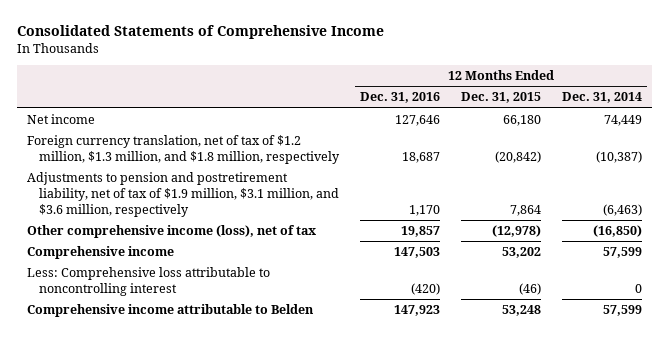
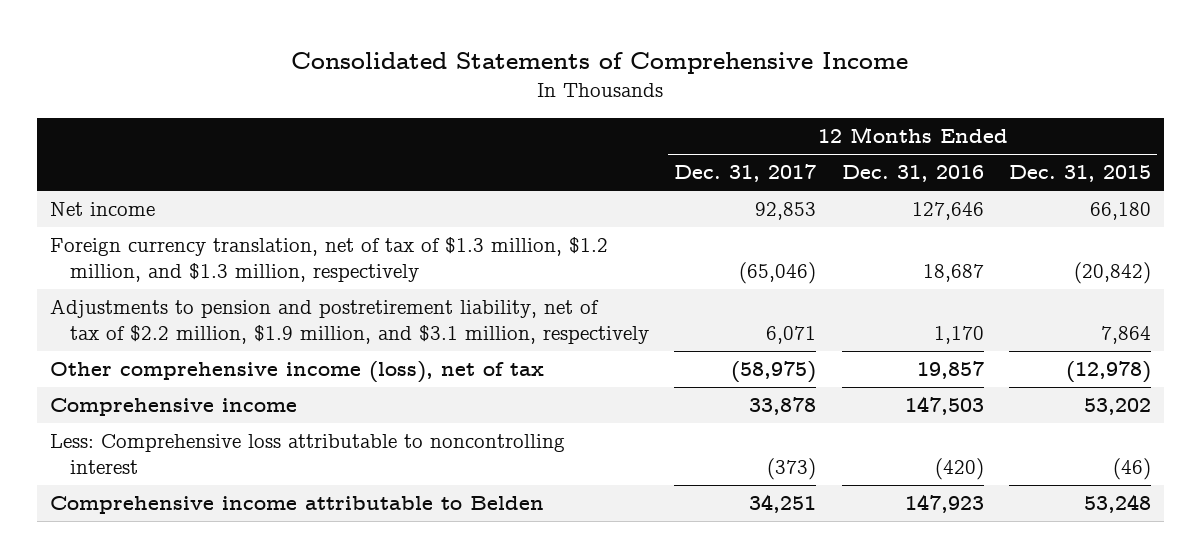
[561,92,642,104] Dec. 31, 2014 -> none
none -> [674,164,817,183] Dec. 31, 2017
[27,135,341,164] Foreign currency translation, net of tax of $1.2 million, $1.3 million, and $1.8 million, respectively -> [49,237,608,283] Foreign currency translation, net of tax of $1.3 million, $1.2 million, and $1.3 million, respectively
[27,172,340,217] Adjustments to pension and postretirement liability, net of tax of $1.9 million, $3.1 million, and $3.6 million, respectively -> [49,299,650,345] Adjustments to pension and postretirement liability, net of tax of $2.2 million, $1.9 million, and $3.1 million, respectively

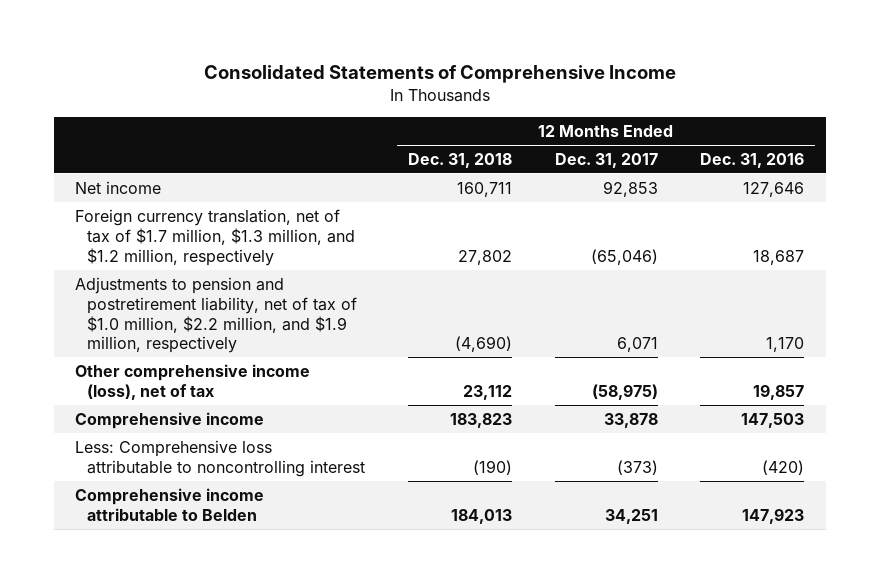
[1009,165,1152,183] Dec. 31, 2015 -> none
none -> [407,152,512,168] Dec. 31, 2018
[49,237,608,283] Foreign currency translation, net of tax of $1.3 million, $1.2 million, and $1.3 million, respectively -> [75,208,355,266] Foreign currency translation, net of tax of $1.7 million, $1.3 million, and $1.2 million, respectively
[49,299,650,345] Adjustments to pension and postretirement liability, net of tax of $2.2 million, $1.9 million, and $3.1 million, respectively -> [75,276,357,354] Adjustments to pension and postretirement liability, net of tax of $1.0 million, $2.2 million, and $1.9 million, respectively

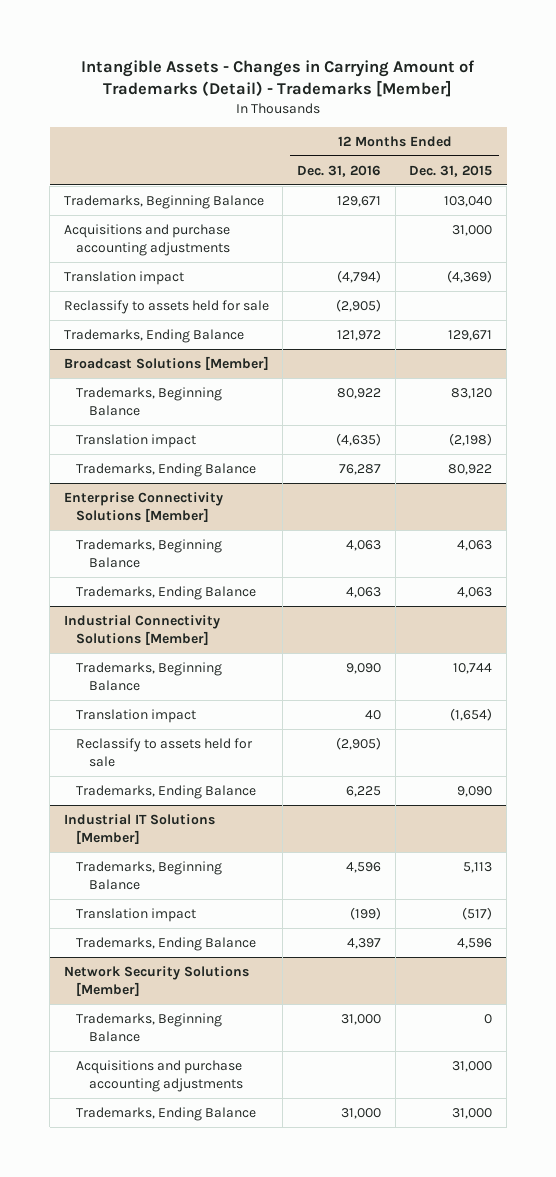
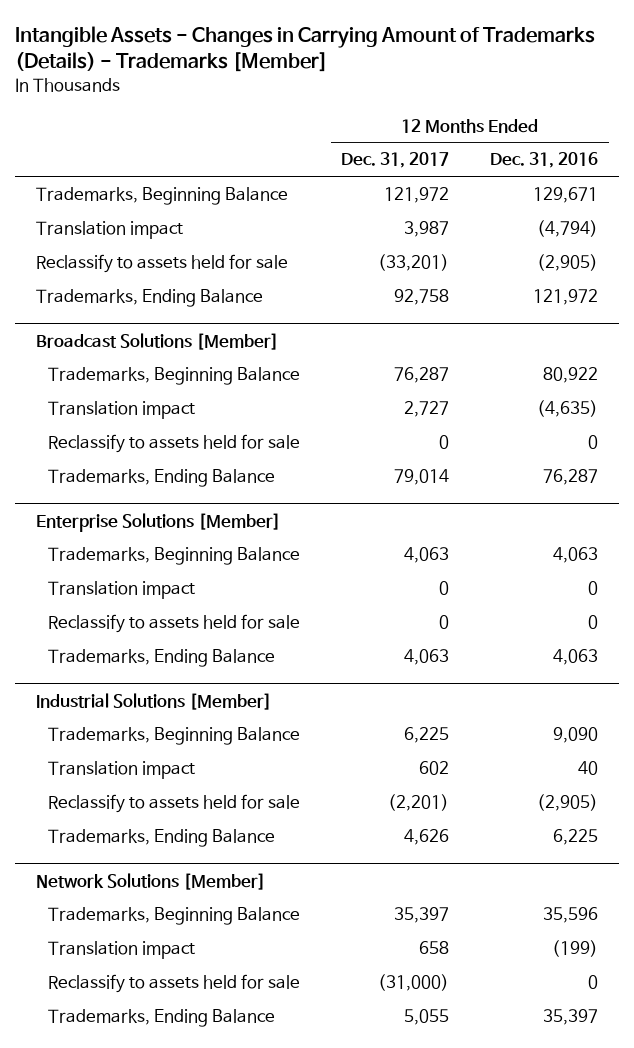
[81,59,476,97] Intangible Assets - Changes in Carrying Amount of Trademarks (Detail) - Trademarks [Member] -> [15,25,596,73] Intangible Assets - Changes in Carrying Amount of Trademarks (Details) - Trademarks [Member]
[409,164,493,177] Dec. 31, 2015 -> none
none -> [341,152,450,169] Dec. 31, 2017
[63,223,231,256] Acquisitions and purchase accounting adjustments -> none
none -> [48,434,301,454] Reclassify to assets held for sale
[63,491,223,522] Enterprise Connectivity Solutions [Member] -> [35,512,281,532] Enterprise Solutions [Member]
none -> [48,581,196,600] Translation impact
none -> [48,614,301,634] Reclassify to assets held for sale
[63,614,220,645] Industrial Connectivity Solutions [Member] -> [35,692,272,710] Industrial Solutions [Member]
[63,813,215,844] Industrial IT Solutions [Member] -> [35,872,266,890] Network Solutions [Member]
[346,861,382,873] 4,596 -> [543,907,599,924] 35,596
[63,965,249,996] Network Security Solutions [Member] -> none
[76,1012,223,1042] Trademarks, Beginning Balance -> none
[76,1059,243,1092] Acquisitions and purchase accounting adjustments -> none
[76,1106,257,1121] Trademarks, Ending Balance -> none
none -> [48,974,301,994] Reclassify to assets held for sale
[347,937,382,949] 4,397 -> [543,1009,599,1026] 35,397

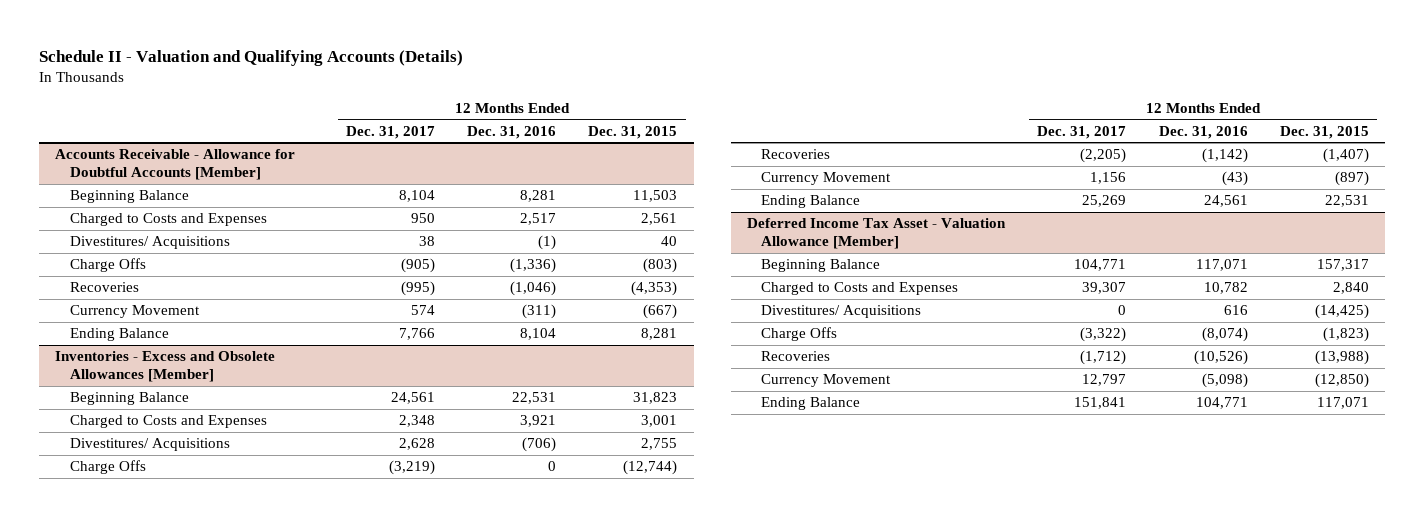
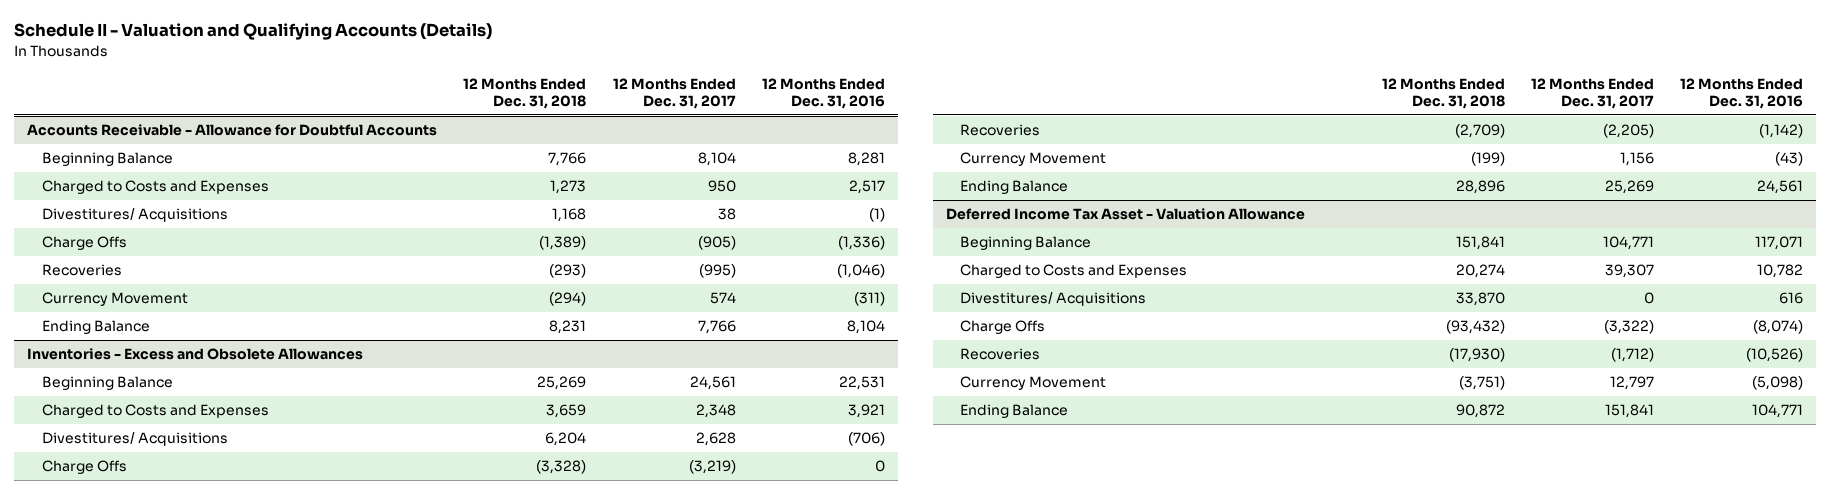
[588,125,678,139] Dec. 31, 2015 -> none
none -> [463,77,587,110] 12 Months Ended Dec. 31, 2018
[55,149,296,181] Accounts Receivable - Allowance for Doubtful Accounts [Member] -> [27,124,438,137] Accounts Receivable - Allowance for Doubtful Accounts
[55,351,276,383] Inventories - Excess and Obsolete Allowances [Member] -> [27,348,364,361] Inventories - Excess and Obsolete Allowances
[746,218,1006,250] Deferred Income Tax Asset - Valuation Allowance [Member] -> [946,208,1306,221] Deferred Income Tax Asset - Valuation Allowance

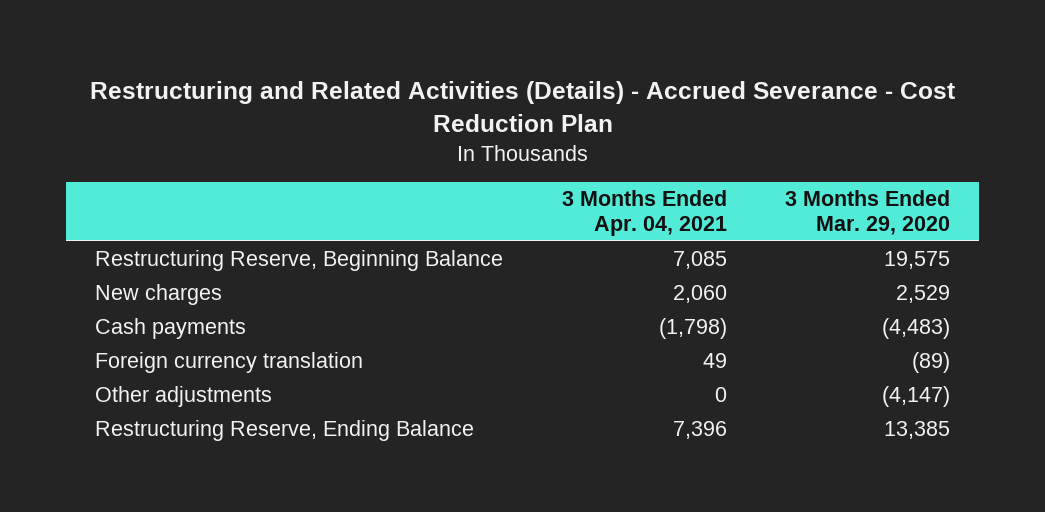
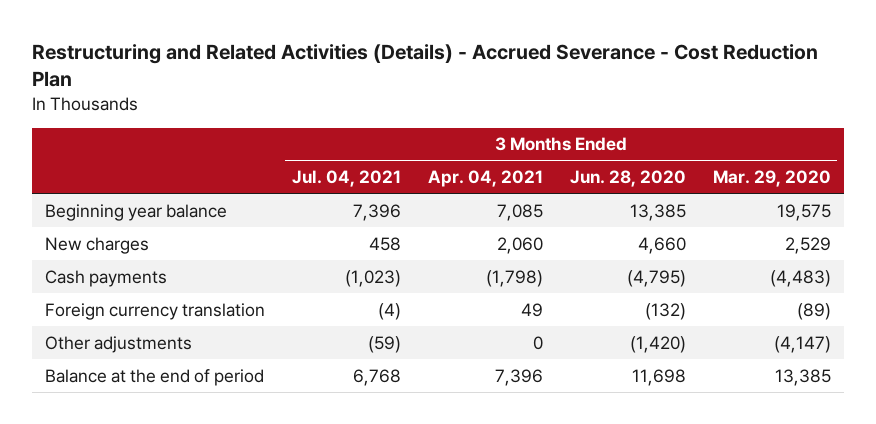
none -> [291,170,401,188] Jul. 04, 2021
none -> [569,170,686,188] Jun. 28, 2020
[95,250,504,272] Restructuring Reserve, Beginning Balance -> [45,203,228,221] Beginning year balance
[95,420,475,442] Restructuring Reserve, Ending Balance -> [45,368,265,386] Balance at the end of period

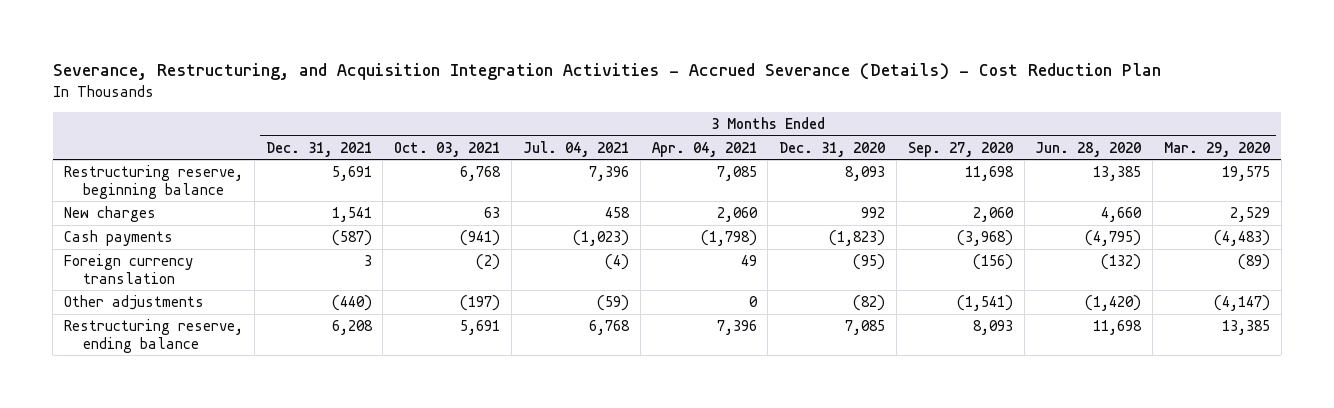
[31,43,818,88] Restructuring and Related Activities (Details) - Accrued Severance - Cost Reduction Plan -> [52,63,1161,81] Severance, Restructuring, and Acquisition Integration Activities - Accrued Severance (Details) - Cost Reduction Plan
none -> [265,141,372,157] Dec. 31, 2021
none -> [394,141,501,157] Oct. 03, 2021
none -> [779,141,886,157] Dec. 31, 2020
none -> [907,141,1013,157] Sep. 27, 2020
[45,203,228,221] Beginning year balance -> [64,165,244,199] Restructuring reserve, beginning balance
[45,368,265,386] Balance at the end of period -> [64,319,244,353] Restructuring reserve, ending balance

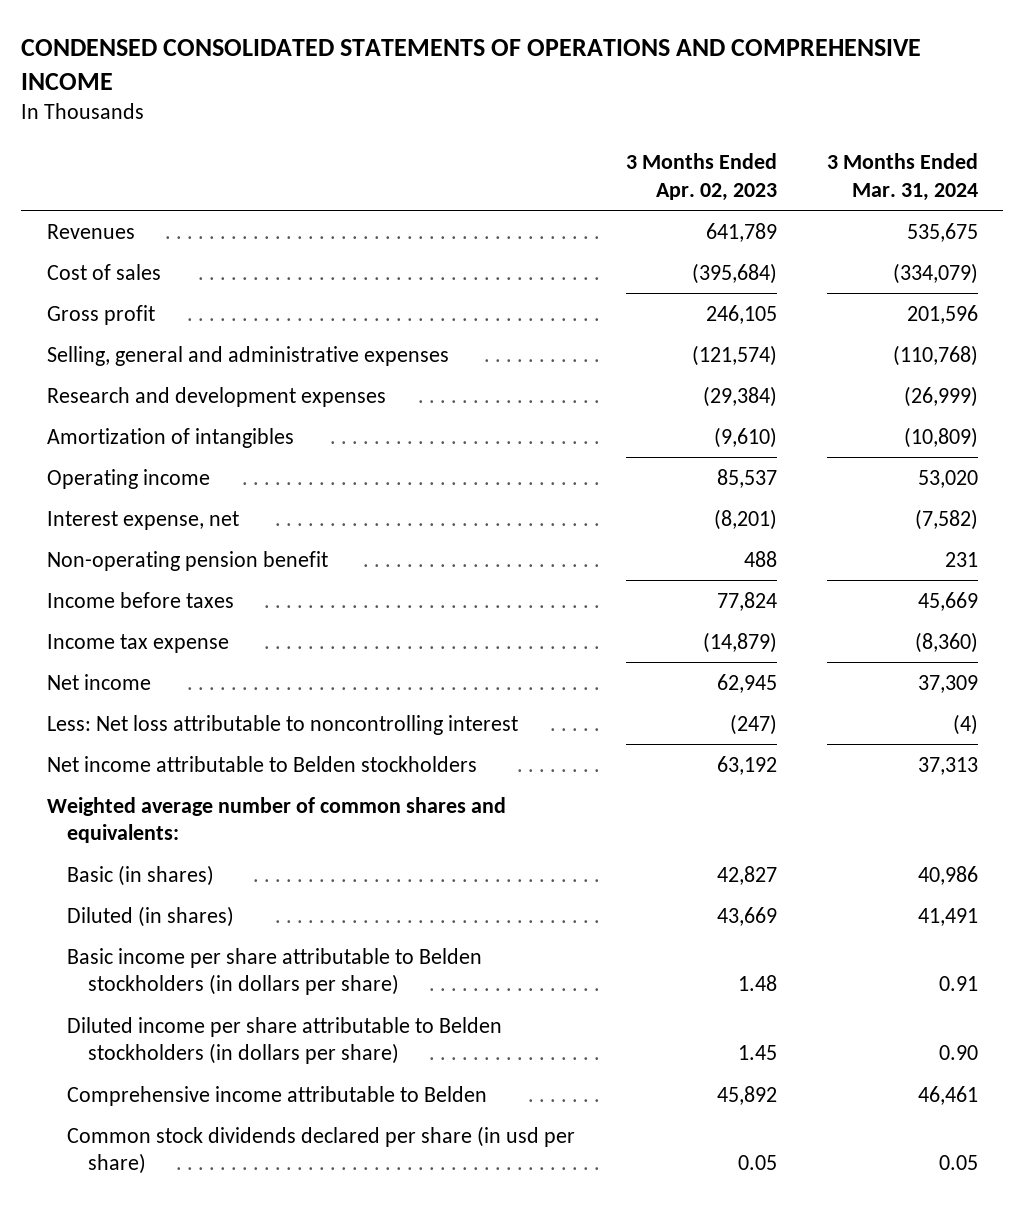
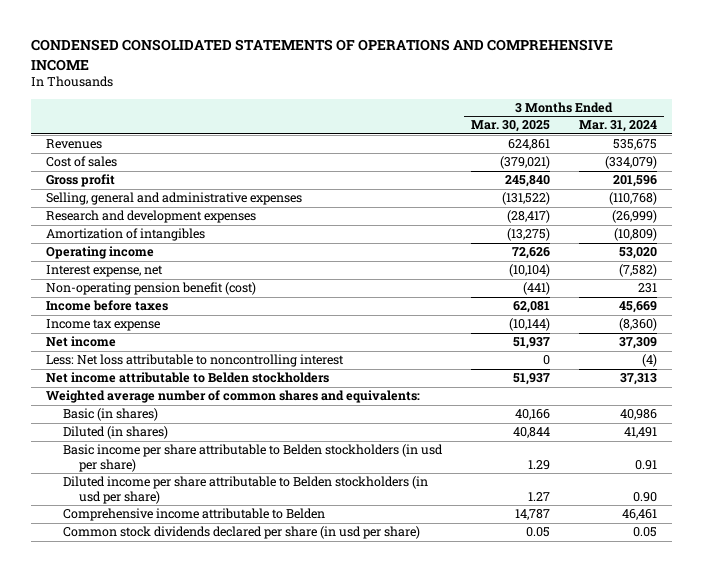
[625,153,777,201] 3 Months Ended Apr. 02, 2023 -> none
none -> [470,120,550,133] Mar. 30, 2025
[46,550,328,571] Non-operating pension benefit -> [45,282,256,296] Non-operating pension benefit (cost)
[67,947,483,996] Basic income per share attributable to Belden stockholders (in dollars per share) -> [62,444,443,472] Basic income per share attributable to Belden stockholders (in usd per share)
[67,1016,503,1065] Diluted income per share attributable to Belden stockholders (in dollars per share) -> [62,476,428,504] Diluted income per share attributable to Belden stockholders (in usd per share)

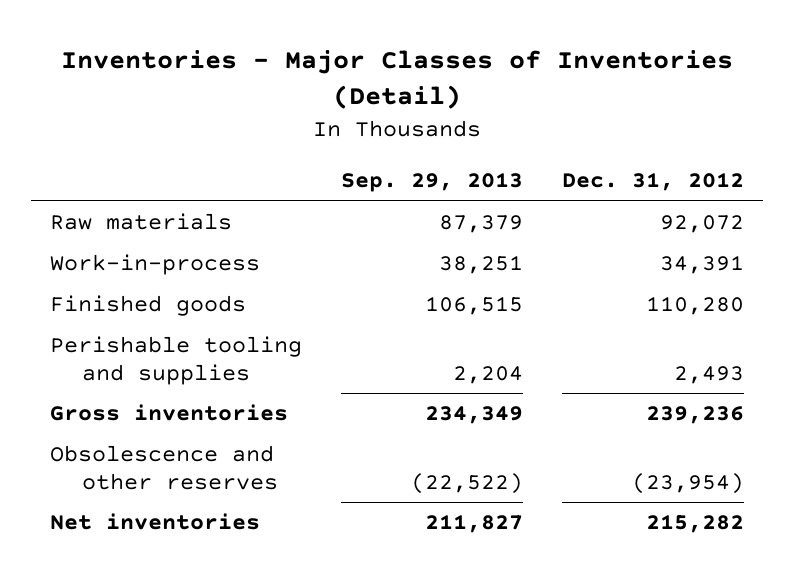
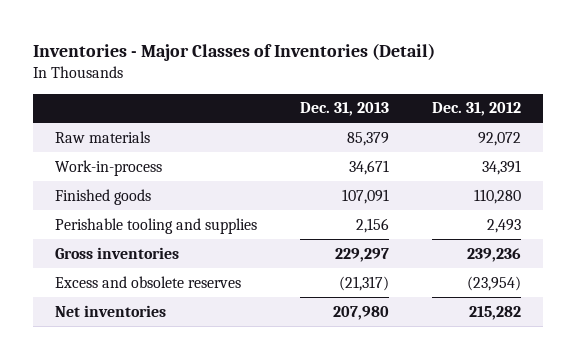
[340,172,523,193] Sep. 29, 2013 -> none
none -> [299,102,389,117] Dec. 31, 2013
[50,445,279,490] Obsolescence and other reserves -> [54,275,241,288] Excess and obsolete reserves

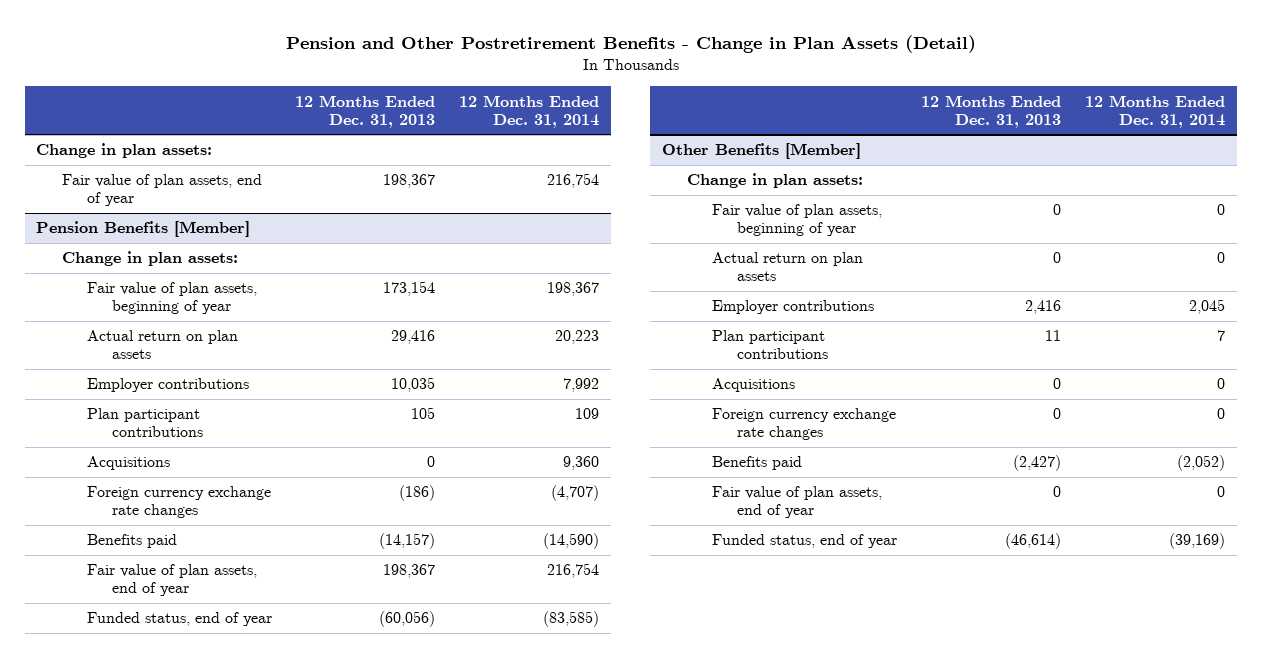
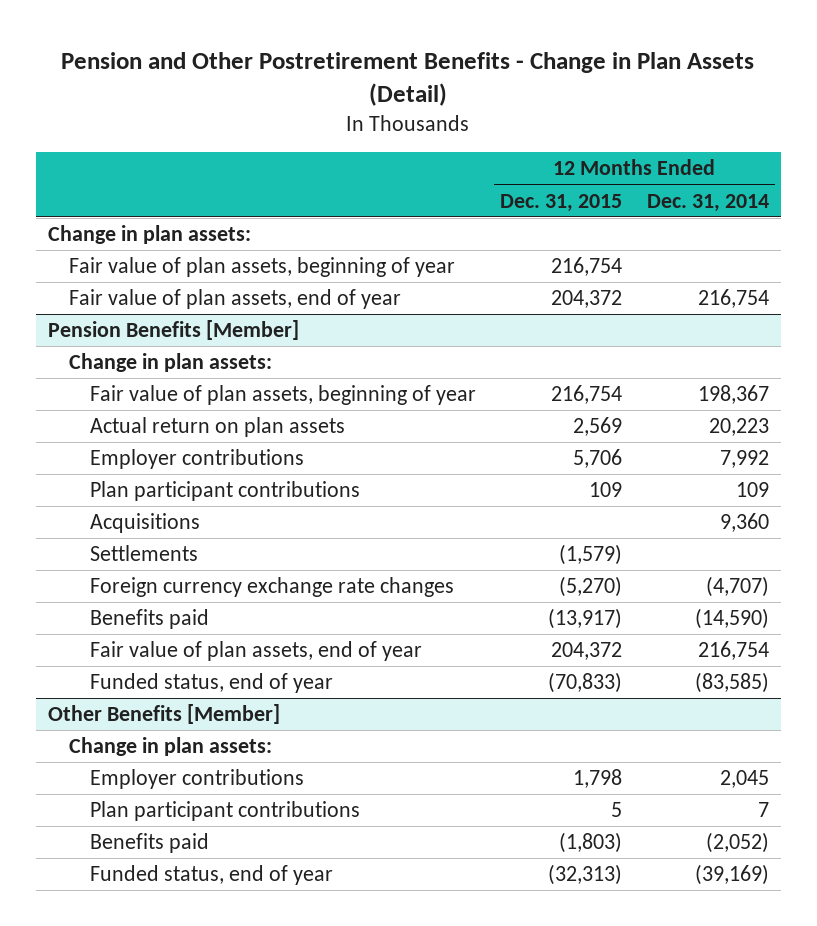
[295,94,436,128] 12 Months Ended Dec. 31, 2013 -> none
none -> [500,193,623,212] Dec. 31, 2015
none -> [68,257,455,278] Fair value of plan assets, beginning of year
none -> [89,545,198,562] Settlements
[712,204,883,237] Fair value of plan assets, beginning of year -> none
[712,252,864,282] Actual return on plan assets -> none
[712,378,796,393] Acquisitions -> none
[712,408,897,441] Foreign currency exchange rate changes -> none
[712,486,883,519] Fair value of plan assets, end of year -> none

